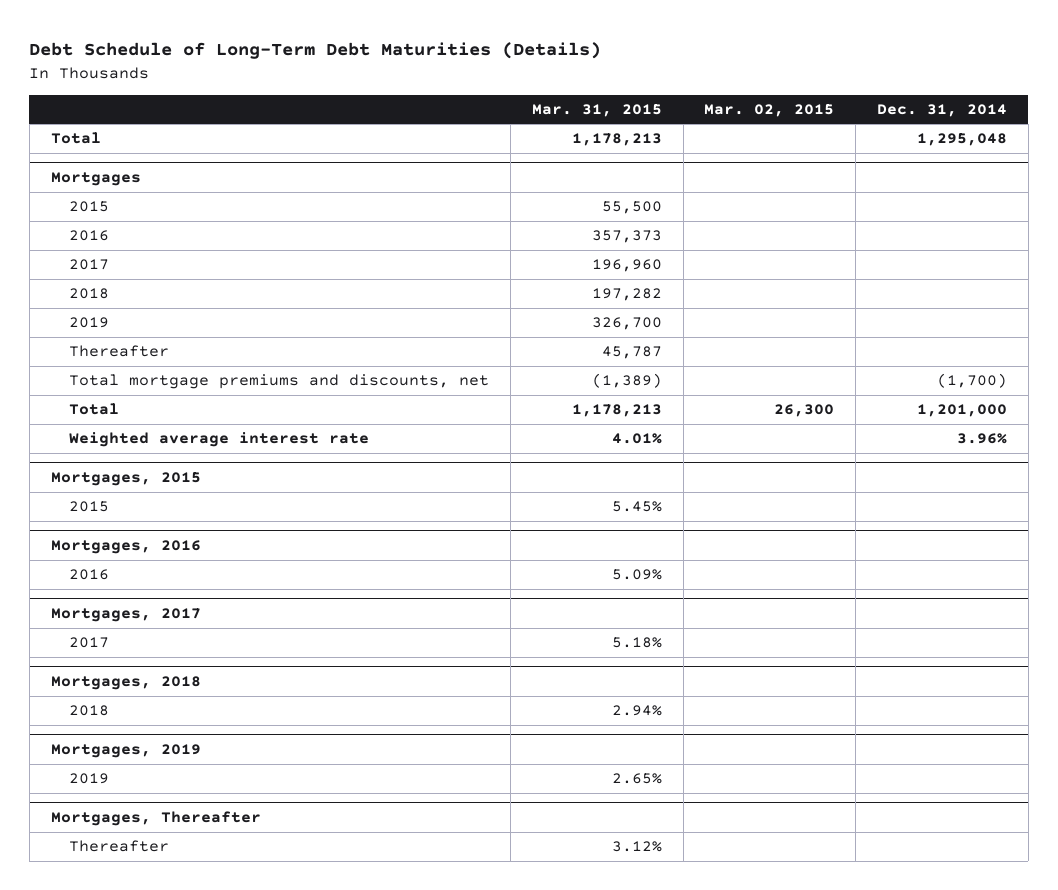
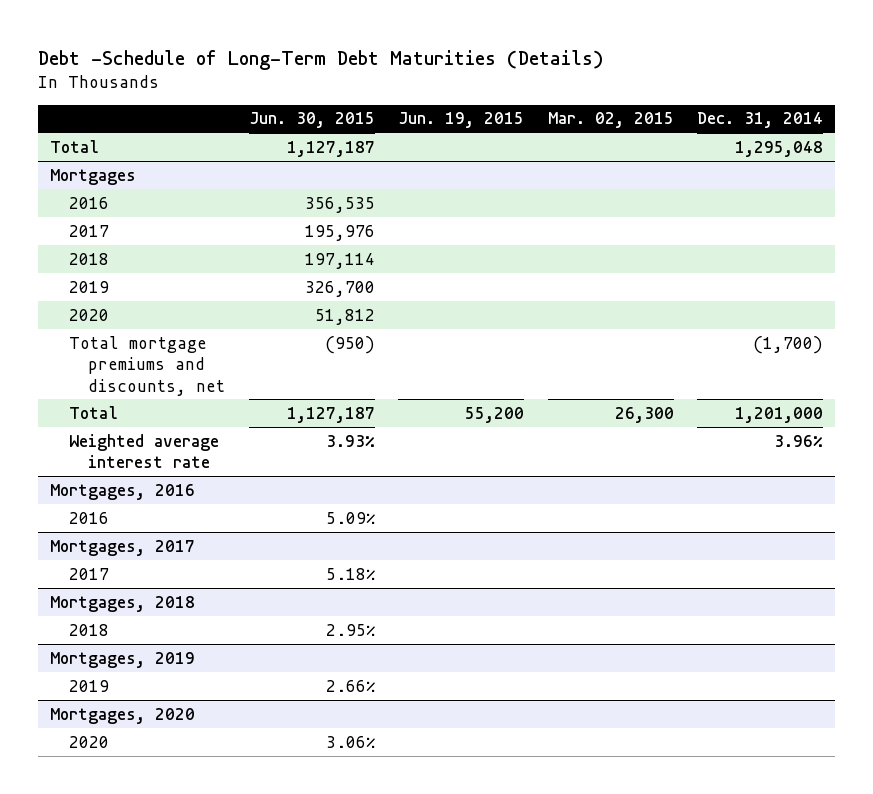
[29,42,602,60] Debt Schedule of Long-Term Debt Maturities (Details) -> [38,49,605,70] Debt -Schedule of Long-Term Debt Maturities (Details)
[531,103,662,117] Mar. 31, 2015 -> none
none -> [248,112,375,129] Jun. 30, 2015
none -> [398,112,525,129] Jun. 19, 2015
[69,201,110,213] 2015 -> none
[69,345,170,358] Thereafter -> [69,308,110,321] 2020
[50,472,201,487] Mortgages, 2015 -> none
[69,501,110,513] 2015 -> none
[50,811,261,827] Mortgages, Thereafter -> none
[69,840,170,853] Thereafter -> none
none -> [49,707,195,724] Mortgages, 2020
none -> [69,735,110,748] 2020

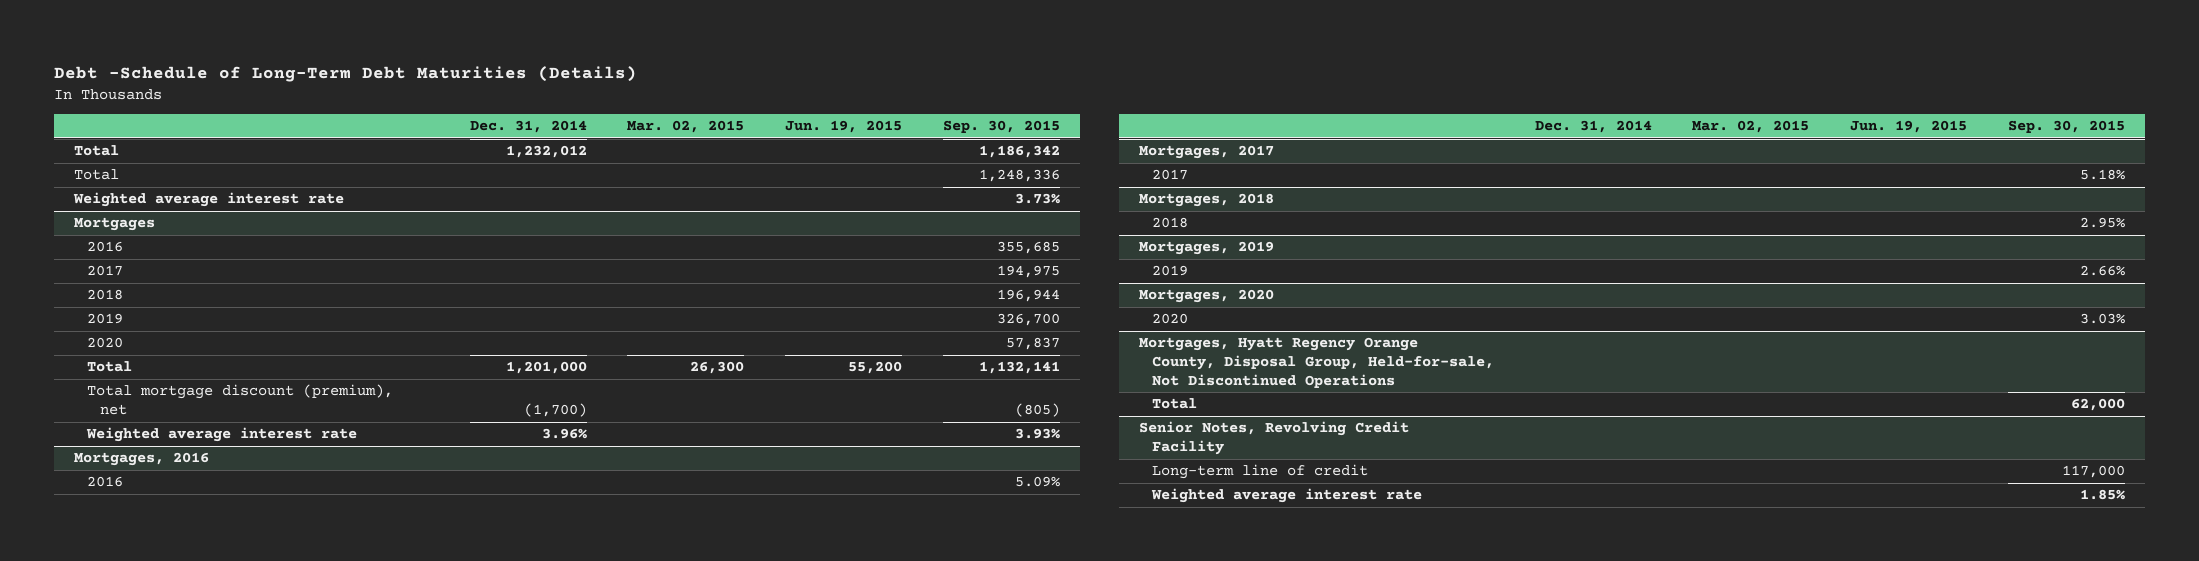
[248,112,375,129] Jun. 30, 2015 -> none
none -> [942,120,1060,134] Sep. 30, 2015
[735,140,824,157] 1,295,048 -> [505,145,587,159] 1,232,012
none -> [74,169,120,181] Total
none -> [73,192,345,208] Weighted average interest rate
[69,335,226,396] Total mortgage premiums and discounts, net -> none
none -> [86,384,393,416] Total mortgage discount (premium), net
none -> [1139,337,1494,388] Mortgages, Hyatt Regency Orange County, Disposal Group, Held-for-sale, Not Discontinued Operations
none -> [1151,398,1197,410] Total
none -> [1139,421,1410,456] Senior Notes, Revolving Credit Facility
none -> [1151,464,1368,480] Long-term line of credit
none -> [1150,488,1422,504] Weighted average interest rate

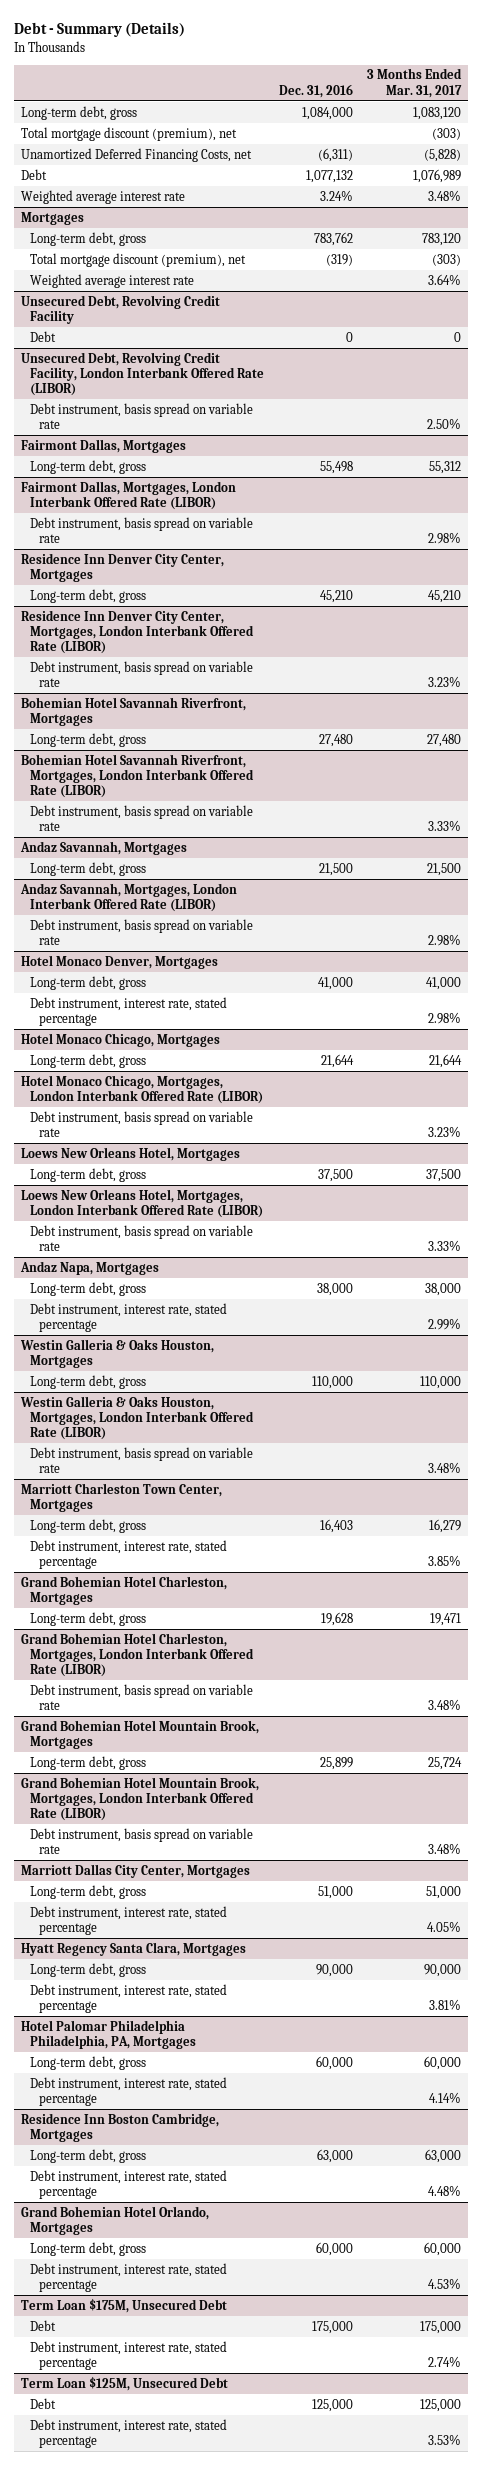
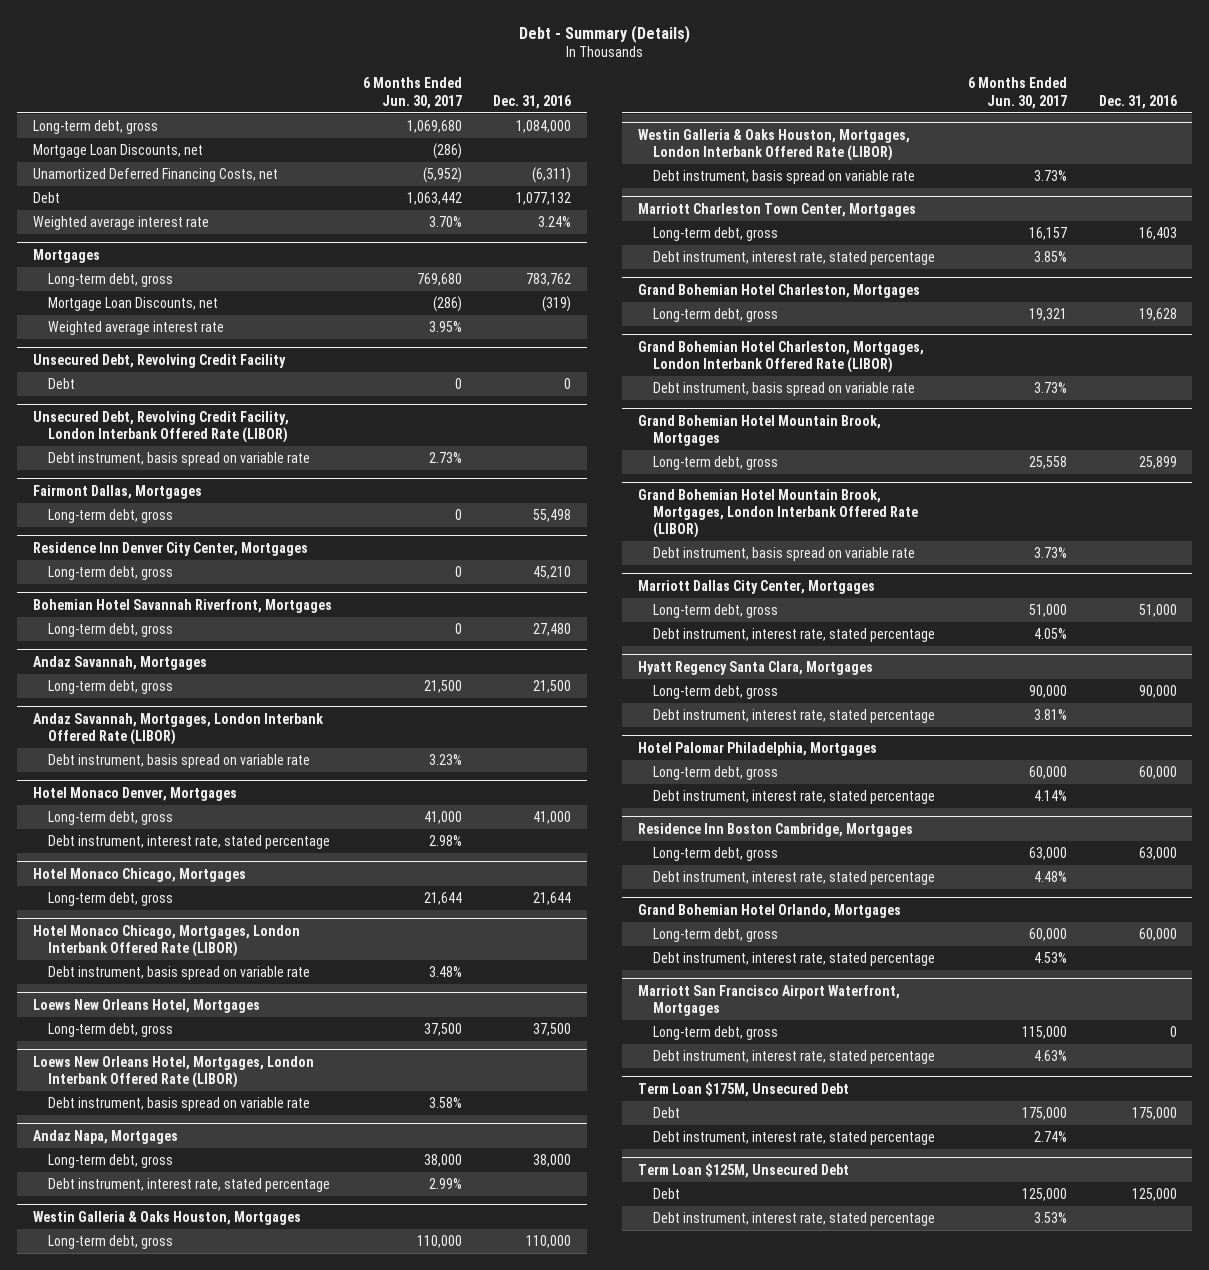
[367,68,463,98] 3 Months Ended Mar. 31, 2017 -> none
none -> [362,77,462,109] 6 Months Ended Jun. 30, 2017
[21,126,238,141] Total mortgage discount (premium), net -> [32,143,203,158] Mortgage Loan Discounts, net
[30,252,247,267] Total mortgage discount (premium), net -> [48,296,219,311] Mortgage Loan Discounts, net
[21,480,237,511] Fairmont Dallas, Mortgages, London Interbank Offered Rate (LIBOR) -> none
[30,516,254,544] Debt instrument, basis spread on variable rate -> none
[21,609,255,655] Residence Inn Denver City Center, Mortgages, London Interbank Offered Rate (LIBOR) -> none
[30,660,254,688] Debt instrument, basis spread on variable rate -> none
[21,753,255,799] Bohemian Hotel Savannah Riverfront, Mortgages, London Interbank Offered Rate (LIBOR) -> none
[30,804,254,832] Debt instrument, basis spread on variable rate -> none
[21,2019,197,2050] Hotel Palomar Philadelphia Philadelphia, PA, Mortgages -> [637,741,877,756] Hotel Palomar Philadelphia, Mortgages
none -> [637,984,900,1016] Marriott San Francisco Airport Waterfront, Mortgages
none -> [653,1025,779,1040] Long-term debt, gross
none -> [653,1049,936,1064] Debt instrument, interest rate, stated percentage

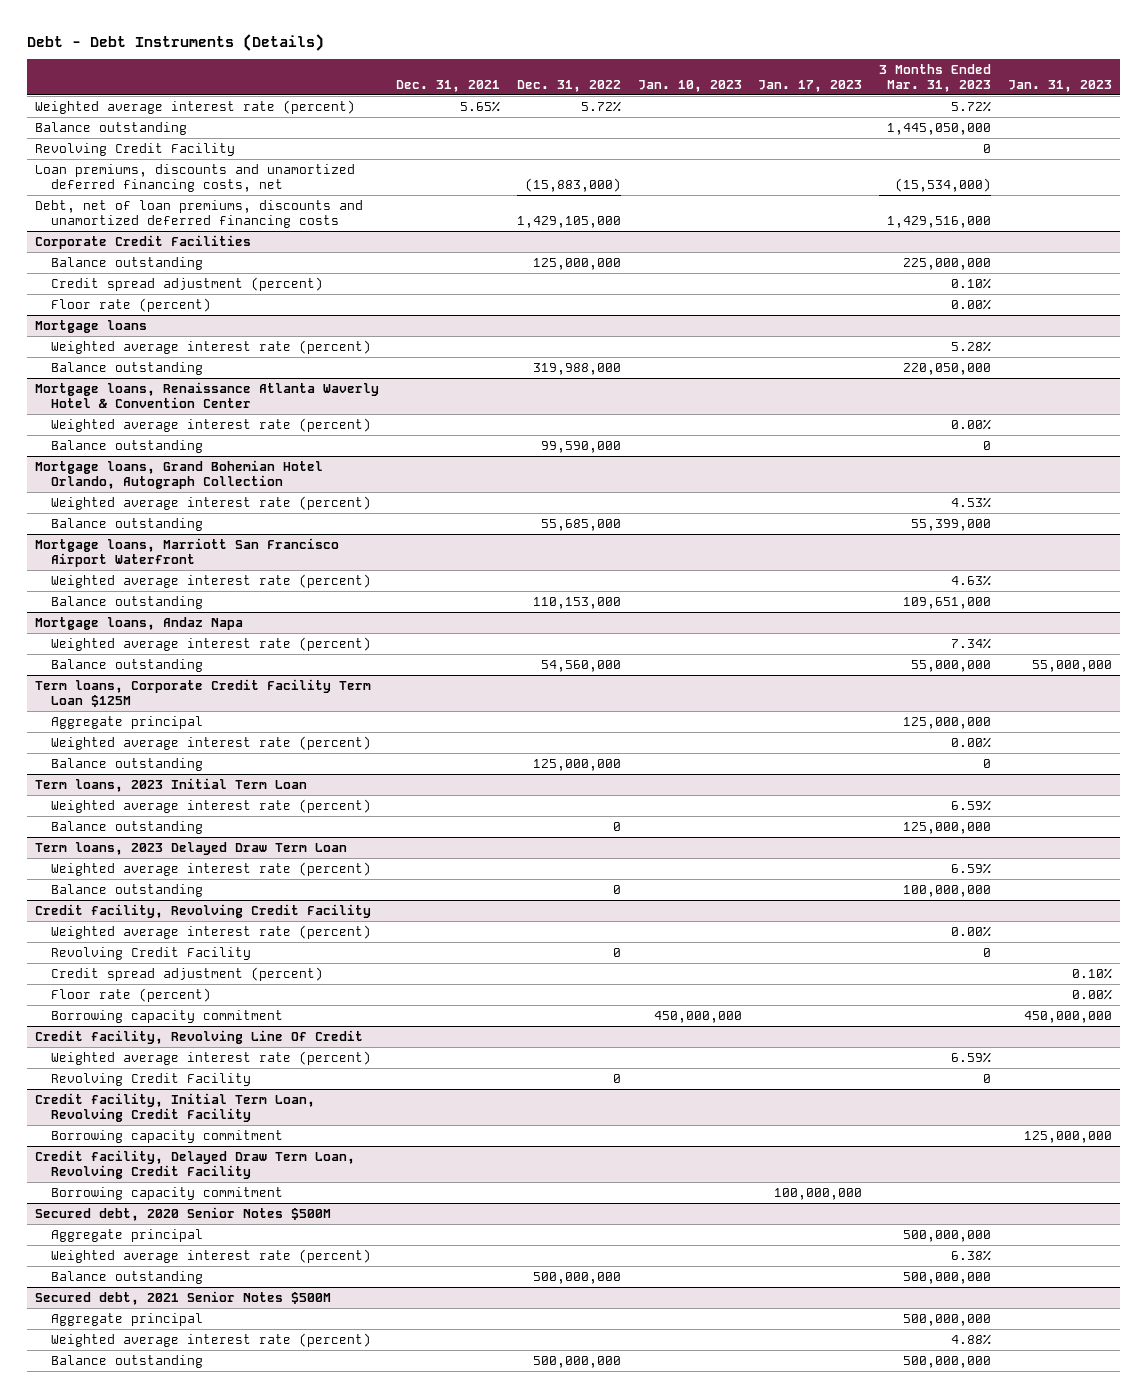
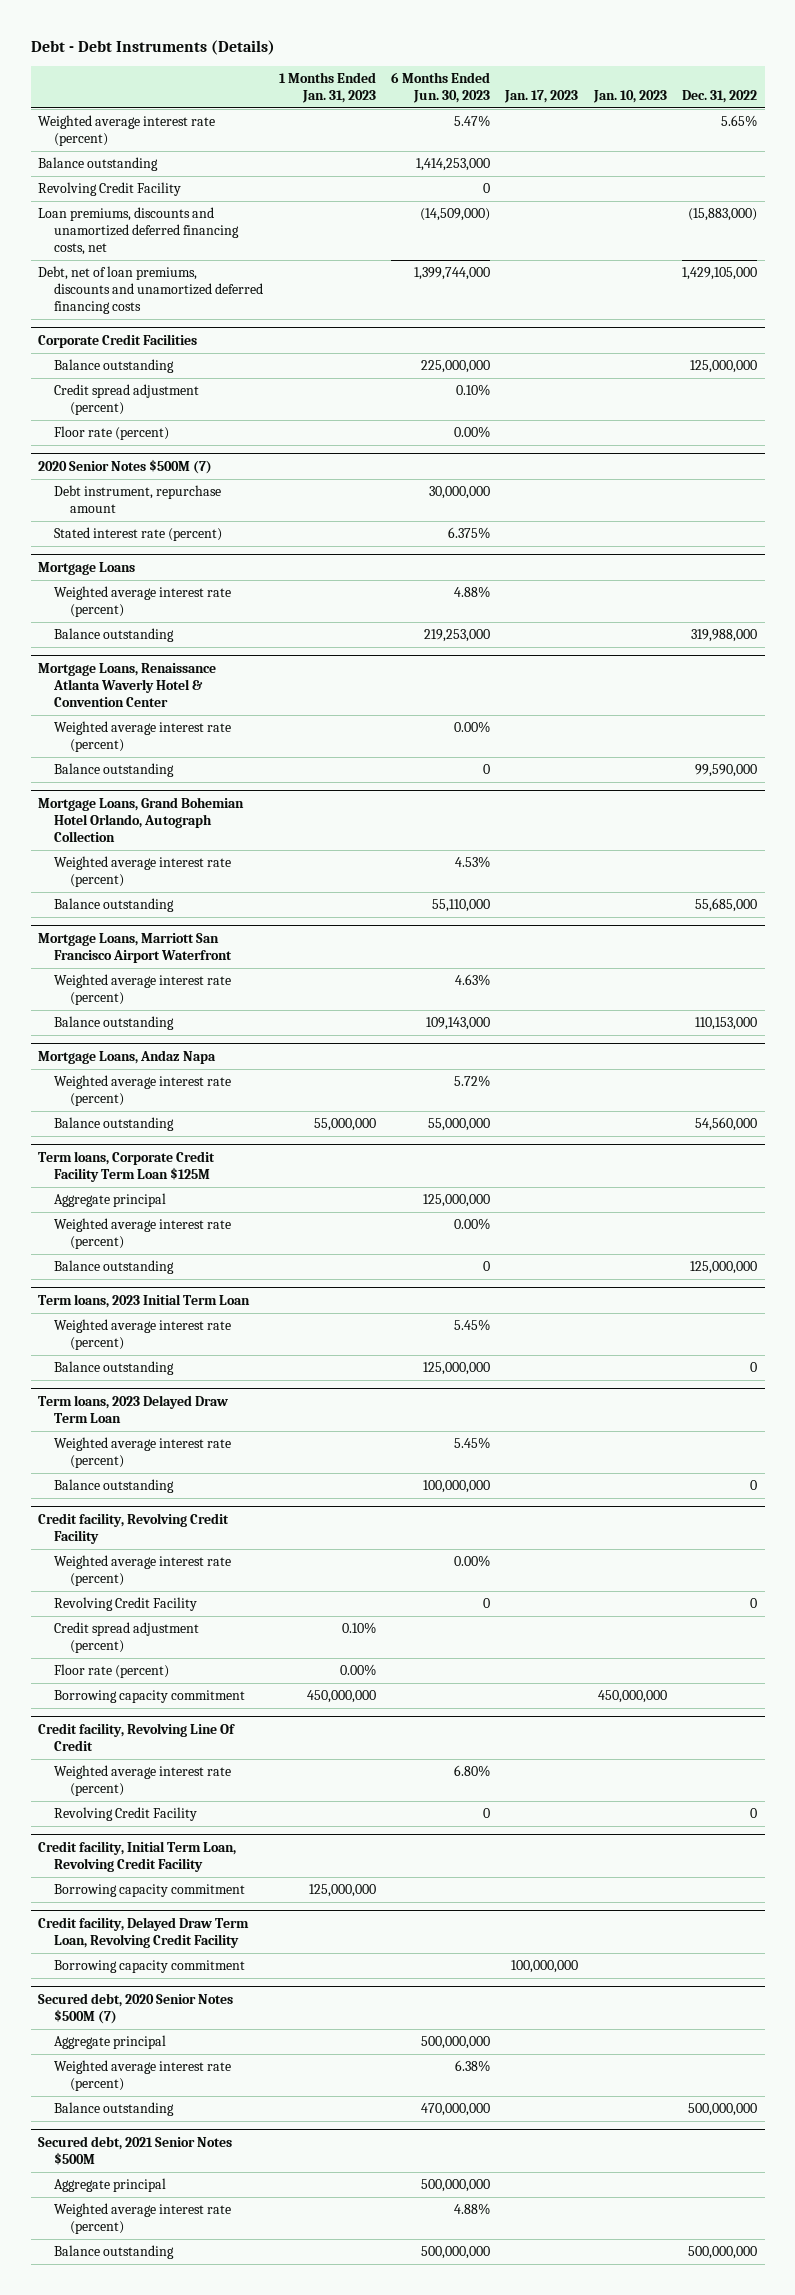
[396,80,501,93] Dec. 31, 2021 -> none
[879,64,992,93] 3 Months Ended Mar. 31, 2023 -> none
[1007,80,1112,93] Jan. 31, 2023 -> none
none -> [278,72,376,104] 1 Months Ended Jan. 31, 2023
none -> [391,72,491,104] 6 Months Ended Jun. 30, 2023
[580,100,621,112] 5.72% -> [721,115,758,128] 5.65%
none -> [38,458,213,474] 2020 Senior Notes $500M (7)
none -> [54,485,222,514] Debt instrument, repurchase amount
none -> [54,527,223,542] Stated interest rate (percent)
[35,319,148,333] Mortgage loans -> [38,561,136,575] Mortgage Loans
[35,381,380,408] Mortgage loans, Renaissance Atlanta Waverly Hotel & Convention Center -> [38,662,217,707] Mortgage Loans, Renaissance Atlanta Waverly Hotel & Convention Center
[35,459,324,489] Mortgage loans, Grand Bohemian Hotel Orlando, Autograph Collection -> [38,796,245,842] Mortgage Loans, Grand Bohemian Hotel Orlando, Autograph Collection
[35,537,340,567] Mortgage loans, Marriott San Francisco Airport Waterfront -> [38,932,233,963] Mortgage Loans, Marriott San Francisco Airport Waterfront
[35,616,244,630] Mortgage loans, Andaz Napa -> [38,1049,217,1064] Mortgage Loans, Andaz Napa
[35,1206,332,1221] Secured debt, 2020 Senior Notes $500M -> [38,1992,234,2024] Secured debt, 2020 Senior Notes $500M (7)

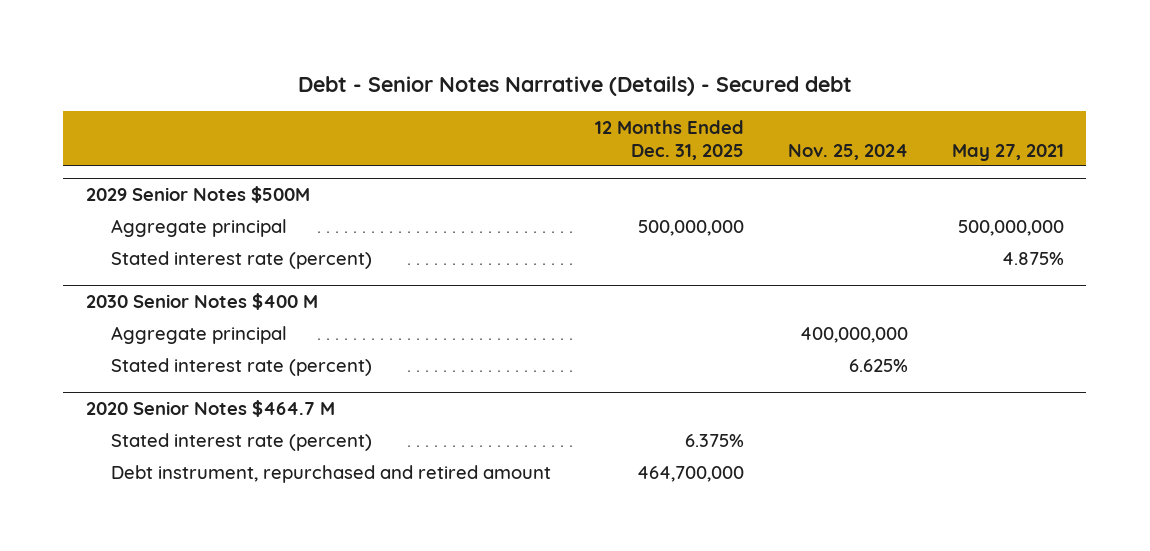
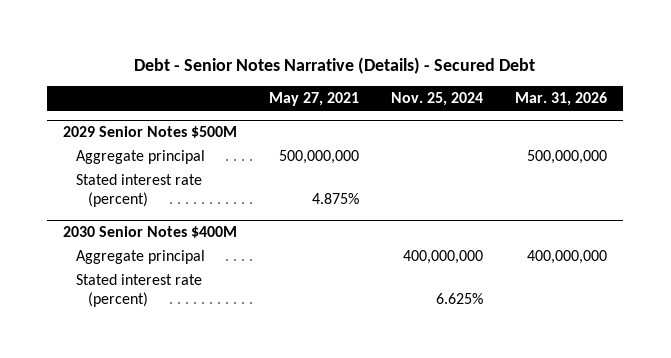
[297,76,852,97] Debt - Senior Notes Narrative (Details) - Secured debt -> [134,56,536,74] Debt - Senior Notes Narrative (Details) - Secured Debt
[594,119,744,160] 12 Months Ended Dec. 31, 2025 -> none
none -> [515,92,608,107] Mar. 31, 2026
[85,293,318,311] 2030 Senior Notes $400 M -> [63,226,238,239] 2030 Senior Notes $400M
[85,400,335,418] 2020 Senior Notes $464.7 M -> none
[110,432,372,451] Stated interest rate (percent) -> none
[110,464,551,483] Debt instrument, repurchased and retired amount -> none

